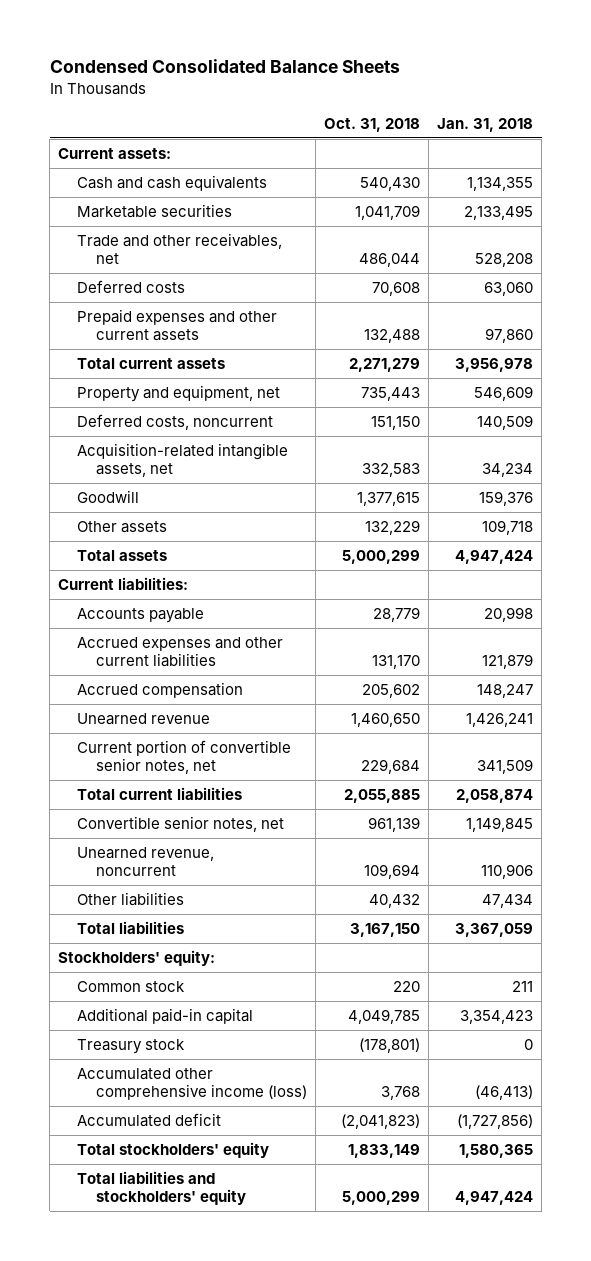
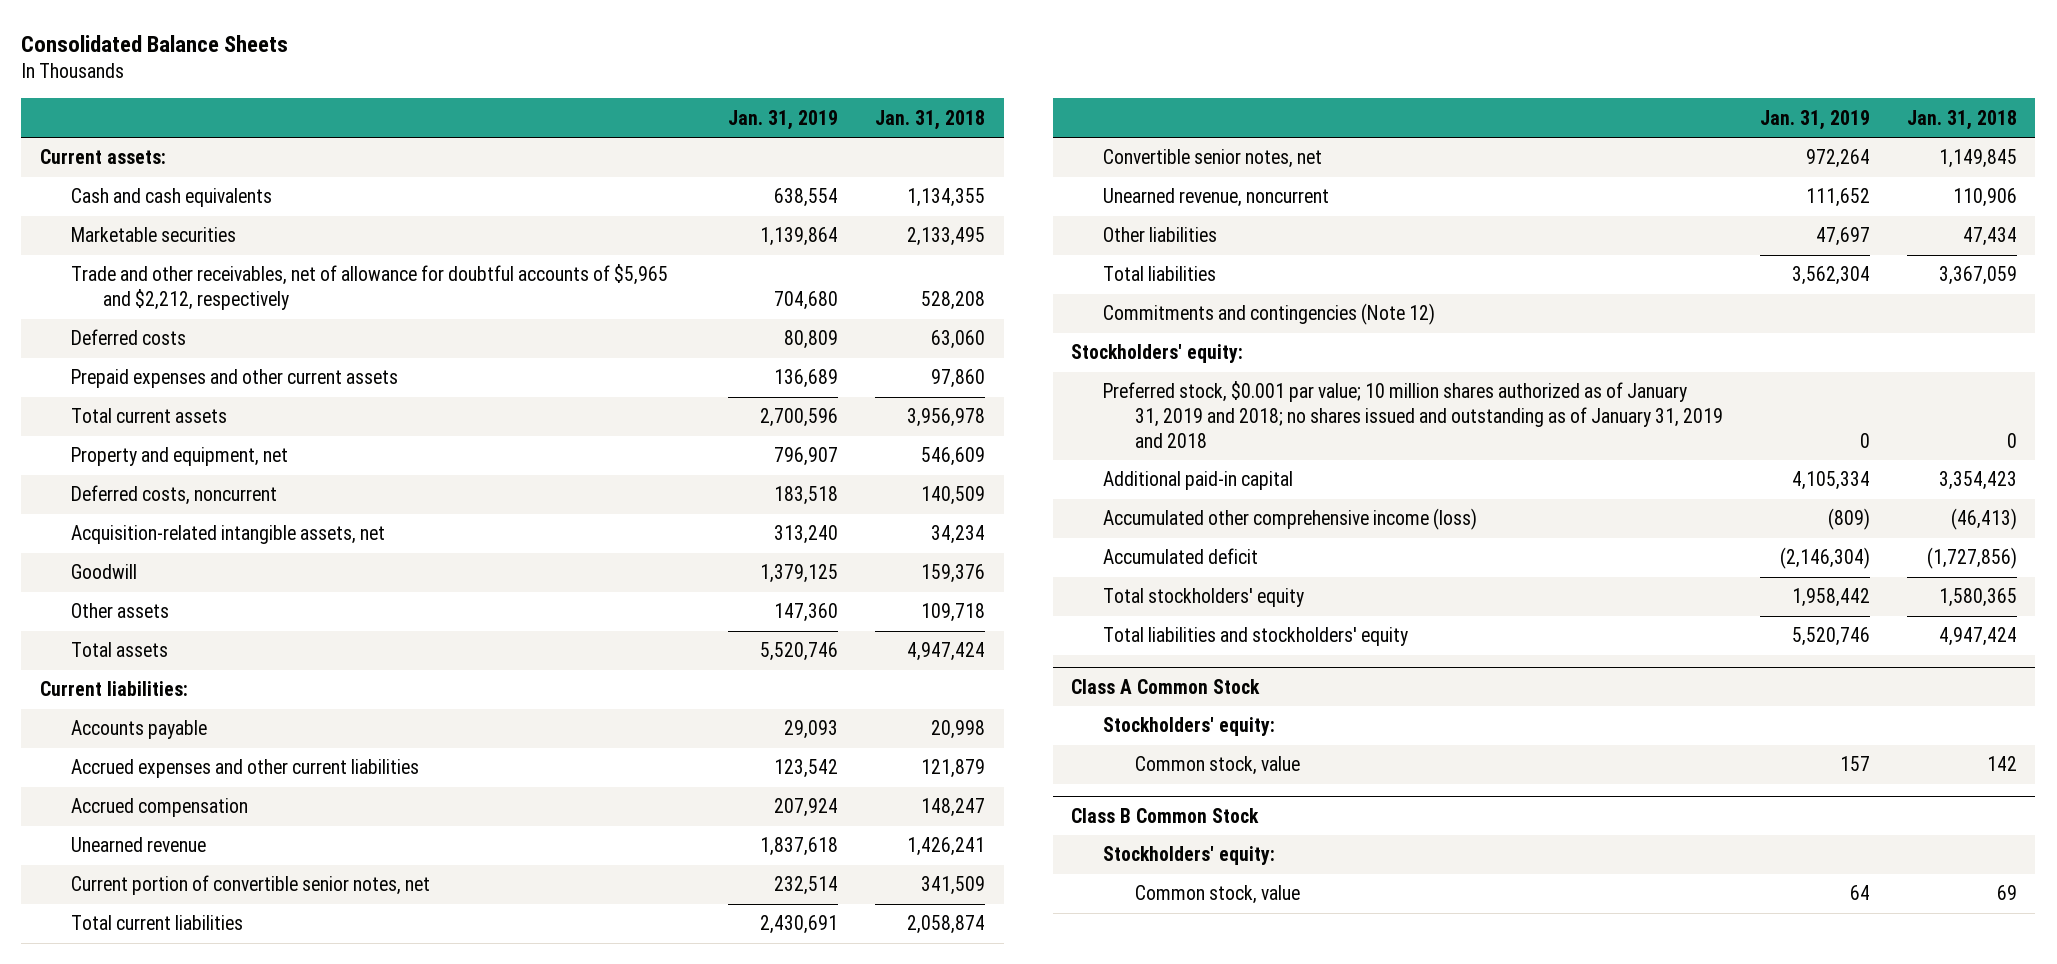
[49,59,400,74] Condensed Consolidated Balance Sheets -> [21,34,289,52] Consolidated Balance Sheets
[323,117,420,132] Oct. 31, 2018 -> none
none -> [727,109,838,130] Jan. 31, 2019
[77,233,283,264] Trade and other receivables, net -> [71,264,669,311] Trade and other receivables, net of allowance for doubtful accounts of $5,965 and $2,212, respectively
none -> [1103,303,1436,326] Commitments and contingencies (Note 12)
[77,981,186,993] Common stock -> none
none -> [1103,381,1723,448] Preferred stock, $0.001 par value; 10 million shares authorized as of January 31, 2019 and 2018; no shares issued and outstanding as of January 31, 2019 and 2018
[77,1039,186,1055] Treasury stock -> none
none -> [1071,678,1261,694] Class A Common Stock
none -> [1103,717,1276,737] Stockholders' equity:
none -> [1134,756,1300,776] Common stock, value
none -> [1071,807,1260,823] Class B Common Stock
none -> [1103,846,1276,866] Stockholders' equity:
none -> [1134,885,1300,905] Common stock, value

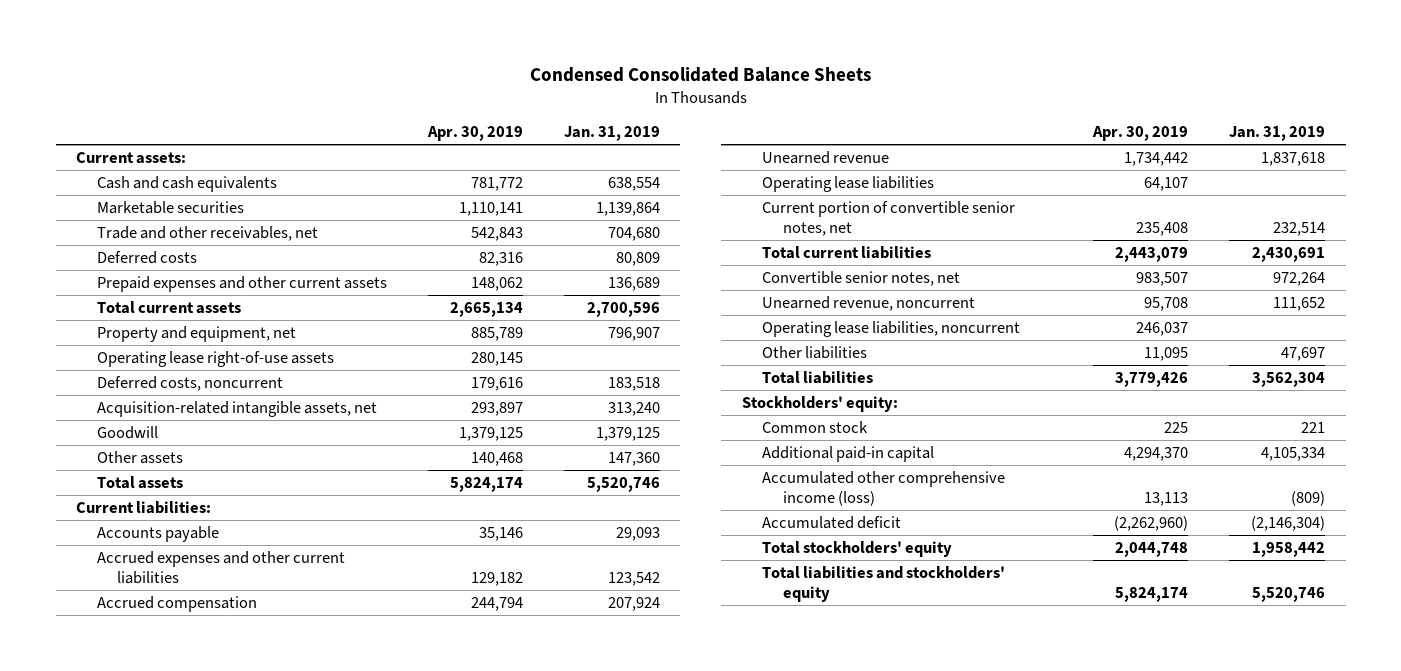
[21,34,289,52] Consolidated Balance Sheets -> [529,67,871,83] Condensed Consolidated Balance Sheets
[875,109,986,130] Jan. 31, 2018 -> none
none -> [426,126,523,142] Apr. 30, 2019
[71,264,669,311] Trade and other receivables, net of allowance for doubtful accounts of $5,965 and $2,212, respectively -> [96,225,318,241] Trade and other receivables, net
none -> [96,350,334,367] Operating lease right-of-use assets
none -> [762,175,935,192] Operating lease liabilities
none -> [762,320,1021,337] Operating lease liabilities, noncurrent
[1103,303,1436,326] Commitments and contingencies (Note 12) -> none
[1103,381,1723,448] Preferred stock, $0.001 par value; 10 million shares authorized as of January 31, 2019 and 2018; no shares issued and outstanding as of January 31, 2019 and 2018 -> none
none -> [762,420,869,433] Common stock
[1071,678,1261,694] Class A Common Stock -> none
[1103,717,1276,737] Stockholders' equity: -> none
[1134,756,1300,776] Common stock, value -> none
[1071,807,1260,823] Class B Common Stock -> none
[1103,846,1276,866] Stockholders' equity: -> none
[1134,885,1300,905] Common stock, value -> none

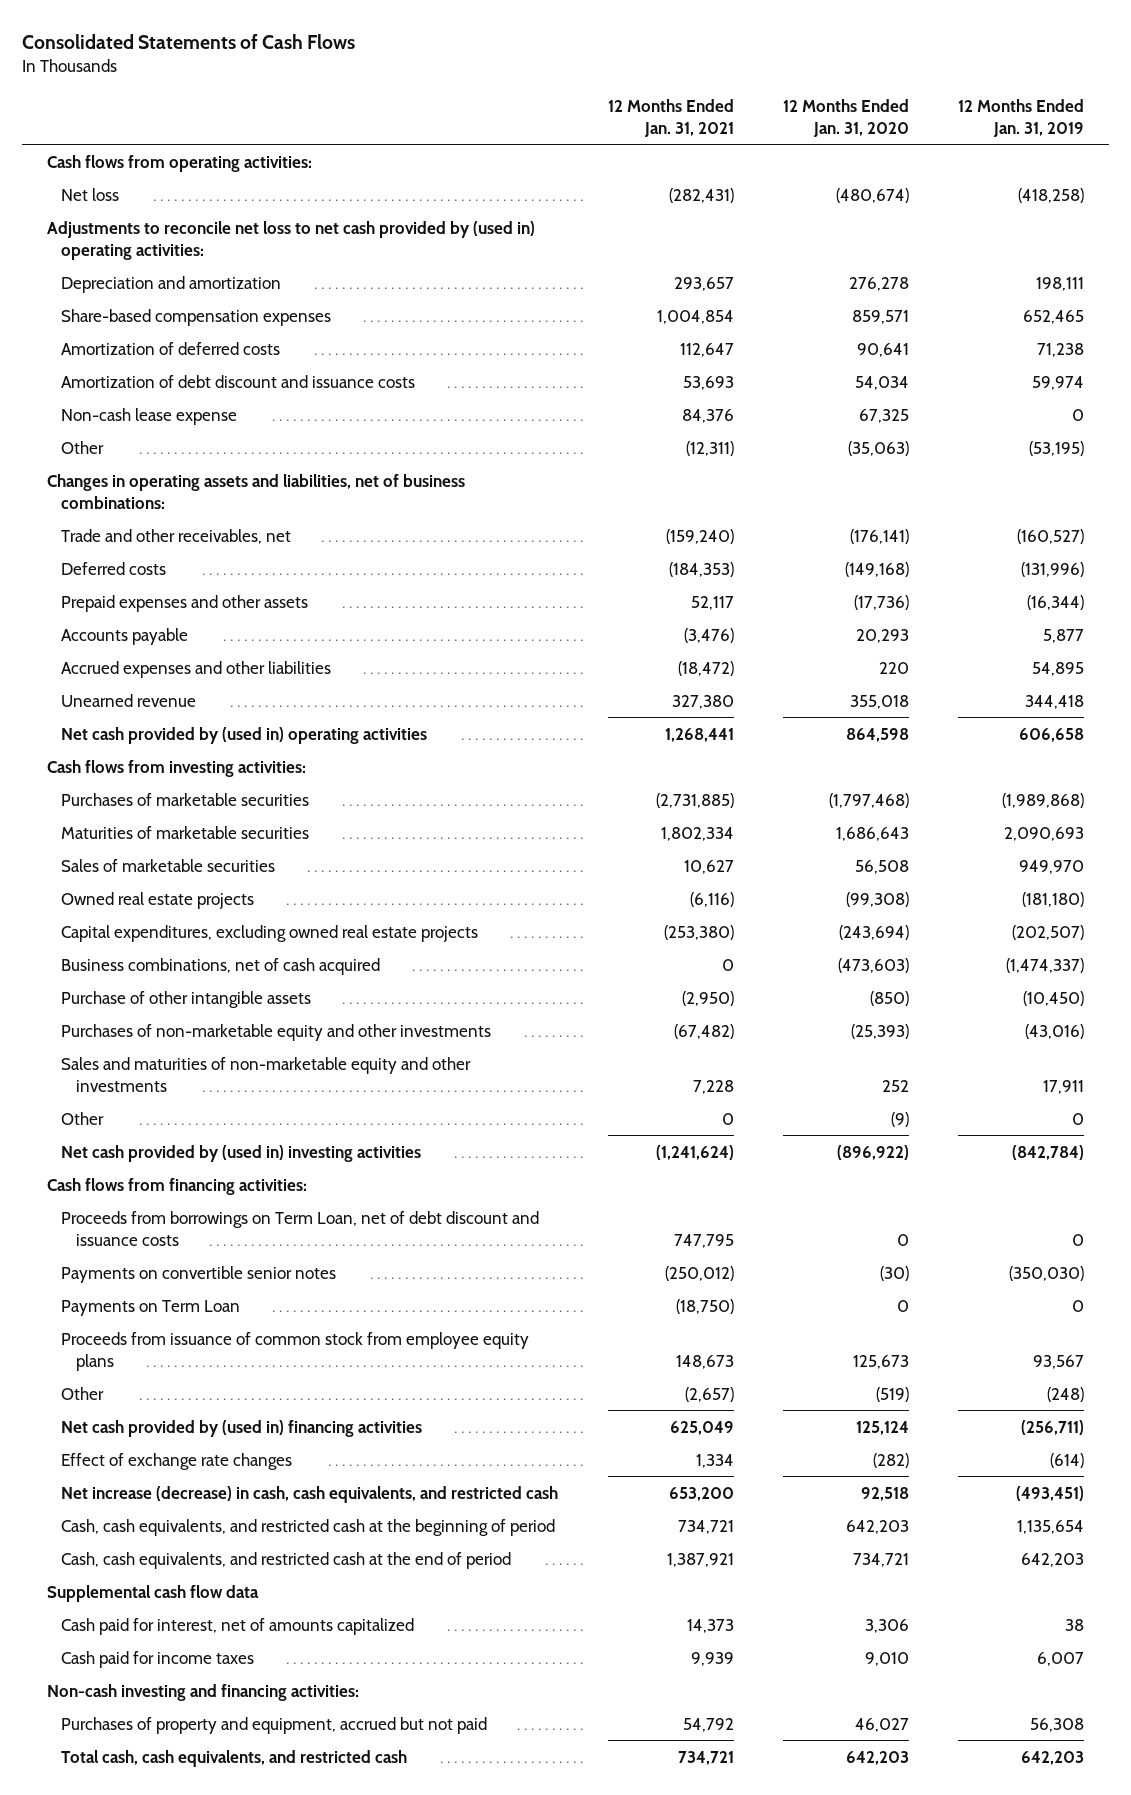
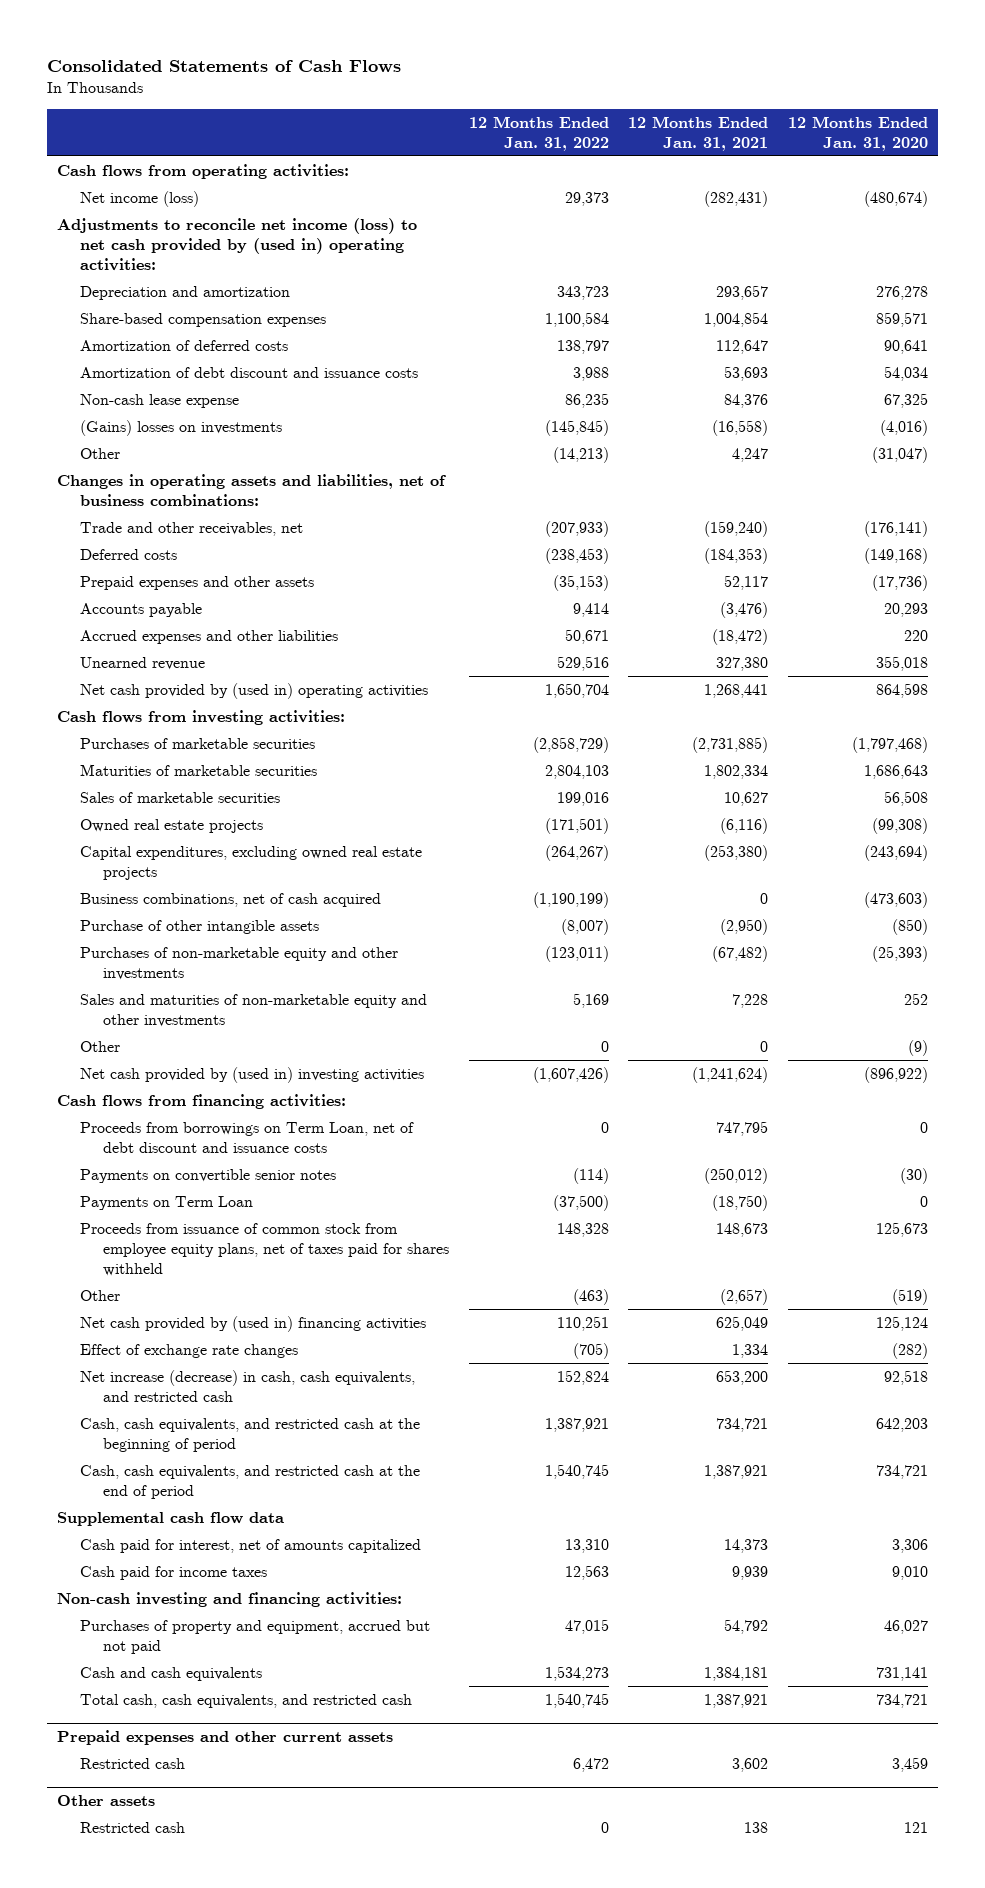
[958,98,1085,137] 12 Months Ended Jan. 31, 2019 -> none
none -> [468,115,609,151] 12 Months Ended Jan. 31, 2022
[61,187,120,201] Net loss -> [80,190,200,207] Net income (loss)
[47,220,536,260] Adjustments to reconcile net loss to net cash provided by (used in) operating activities: -> [56,217,417,271] Adjustments to reconcile net income (loss) to net cash provided by (used in) operating activities:
none -> [80,419,283,436] (Gains) losses on investments
[685,440,734,456] (12,311) -> [732,447,769,462] 4,247
[848,440,910,456] (35,063) -> [871,446,928,463] (31,047)
[61,1331,530,1371] Proceeds from issuance of common stock from employee equity plans -> [80,1222,450,1276] Proceeds from issuance of common stock from employee equity plans, net of taxes paid for shares withheld
none -> [80,1666,263,1681] Cash and cash equivalents
[677,1750,734,1765] 734,721 -> [704,1693,769,1708] 1,387,921
[846,1750,910,1765] 642,203 -> [875,1693,928,1708] 734,721
none -> [56,1729,393,1745] Prepaid expenses and other current assets
none -> [80,1757,186,1769] Restricted cash
none -> [56,1794,155,1806] Other assets
none -> [80,1821,186,1833] Restricted cash

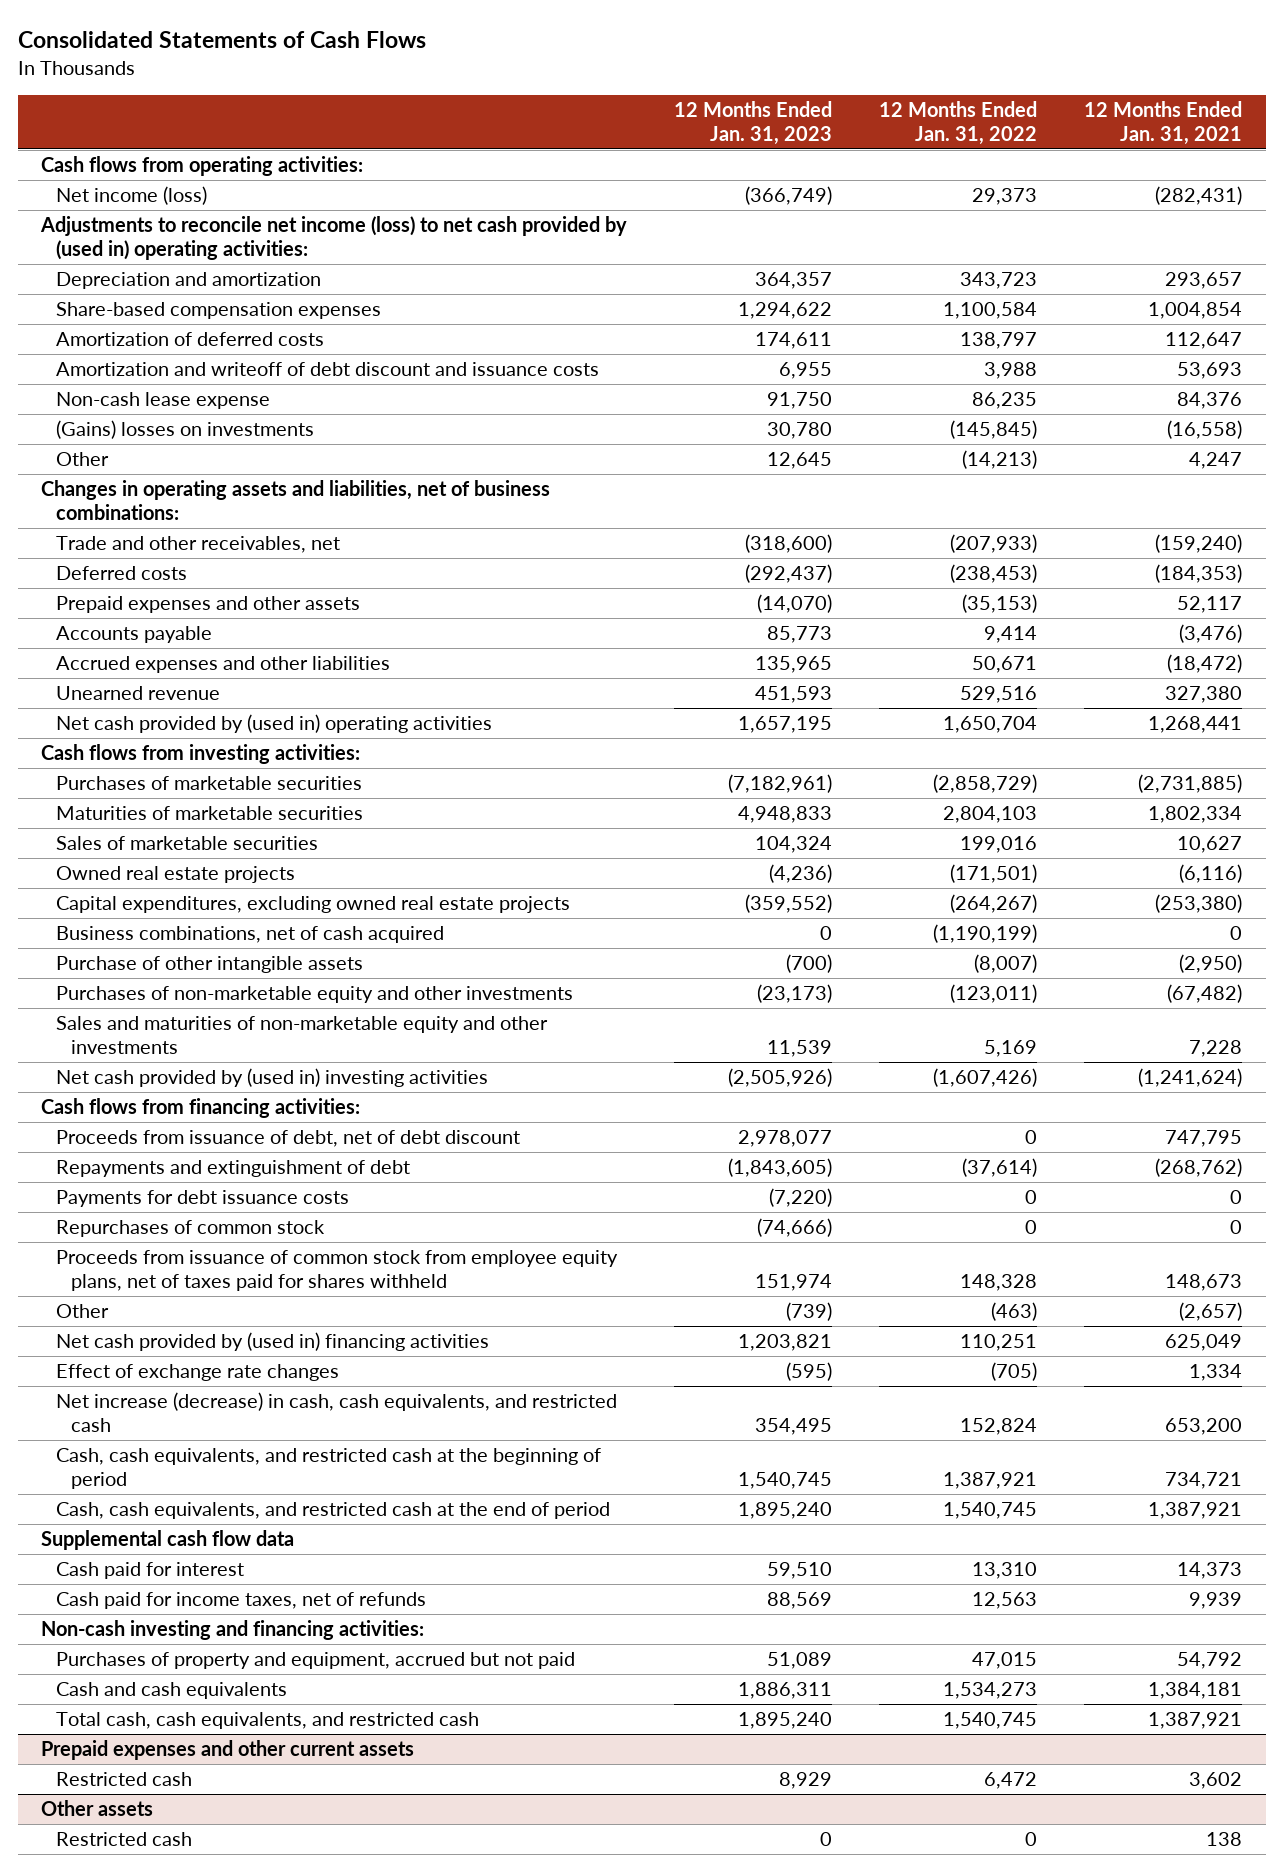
[787,115,928,151] 12 Months Ended Jan. 31, 2020 -> none
none -> [674,100,833,145] 12 Months Ended Jan. 31, 2023
[80,366,419,378] Amortization of debt discount and issuance costs -> [55,362,599,377] Amortization and writeoff of debt discount and issuance costs
[80,1040,121,1052] Other -> none
[80,1168,337,1183] Payments on convertible senior notes -> none
[80,1195,254,1210] Payments on Term Loan -> none
[80,1121,415,1153] Proceeds from borrowings on Term Loan, net of debt discount and issuance costs -> [55,1130,520,1148] Proceeds from issuance of debt, net of debt discount
none -> [55,1160,410,1178] Repayments and extinguishment of debt
none -> [55,1190,349,1208] Payments for debt issuance costs
none -> [55,1220,325,1238] Repurchases of common stock
[80,1538,422,1553] Cash paid for interest, net of amounts capitalized -> [55,1562,244,1580] Cash paid for interest
[80,1565,268,1580] Cash paid for income taxes -> [55,1592,426,1610] Cash paid for income taxes, net of refunds

